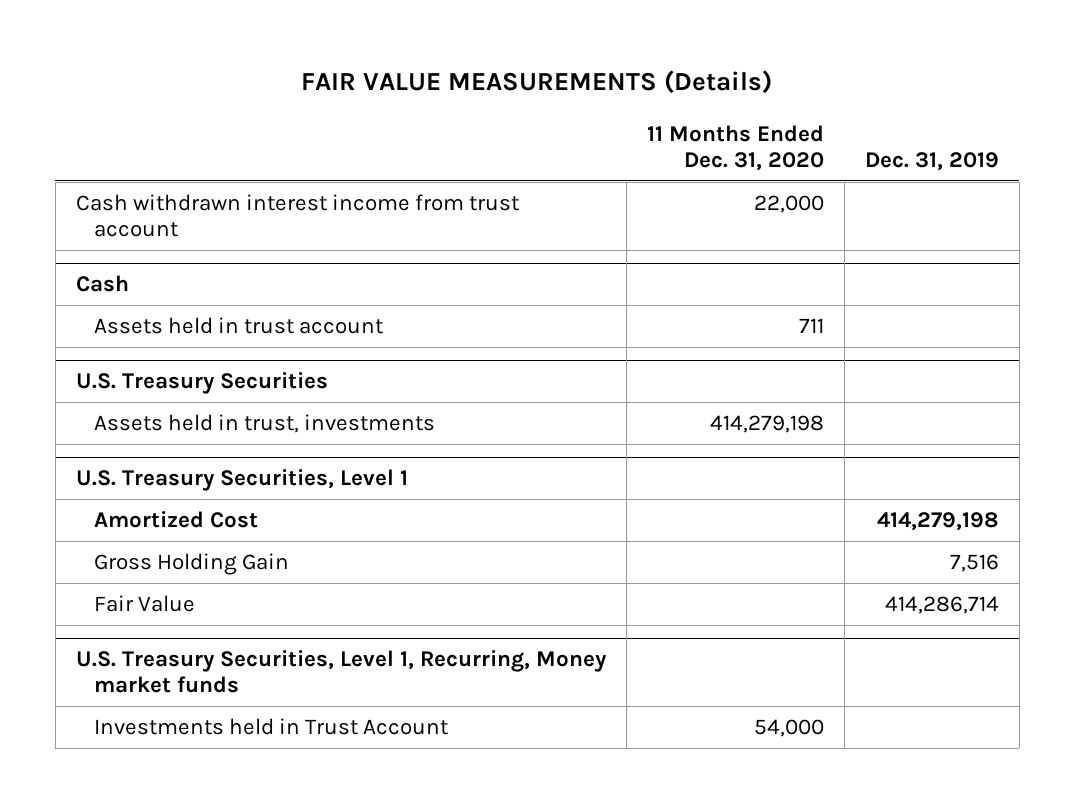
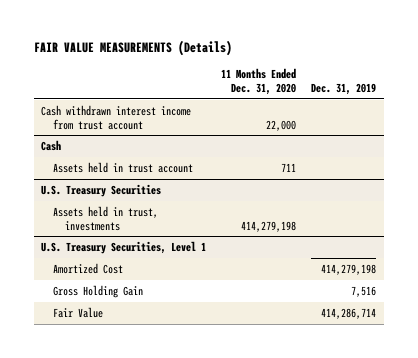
[75,650,607,694] U.S. Treasury Securities, Level 1, Recurring, Money market funds -> none
[94,718,449,736] Investments held in Trust Account -> none

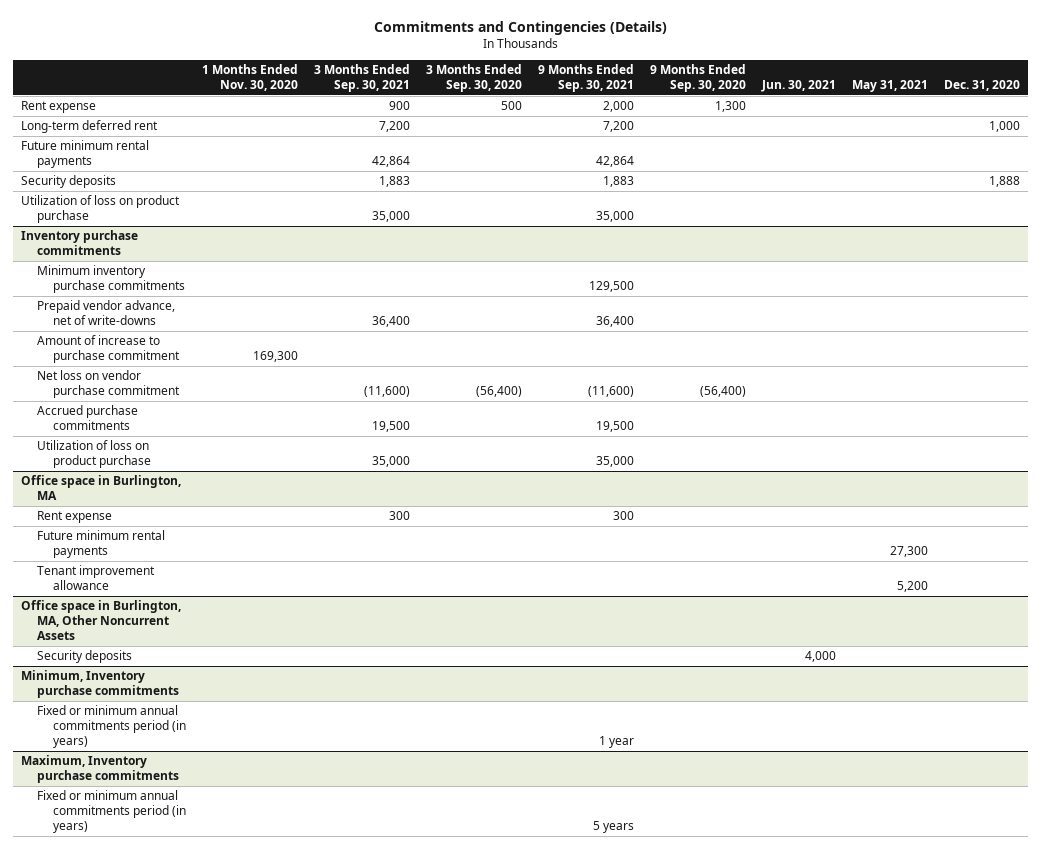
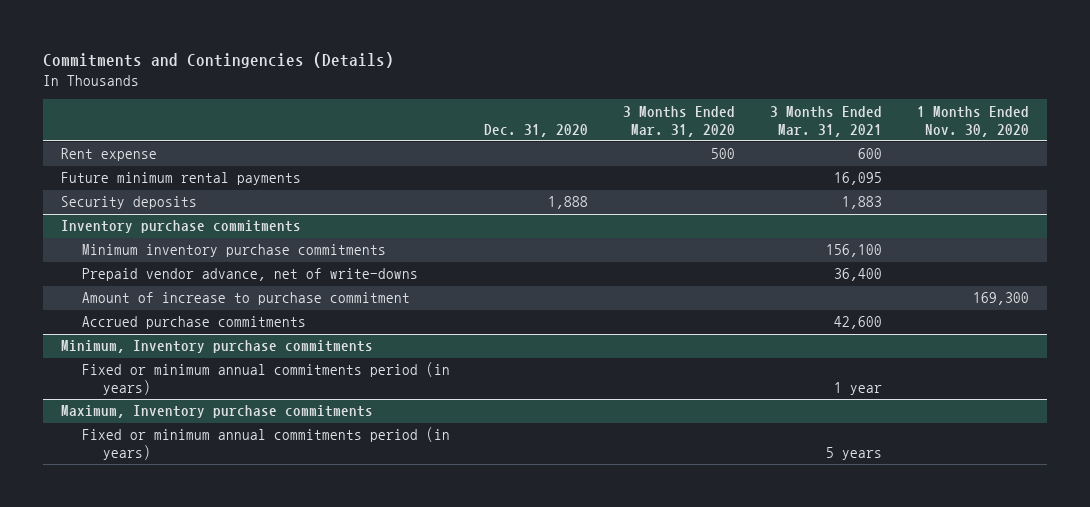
[313,64,410,93] 3 Months Ended Sep. 30, 2021 -> none
[426,64,523,93] 3 Months Ended Sep. 30, 2020 -> none
[538,64,635,93] 9 Months Ended Sep. 30, 2021 -> none
[650,64,747,93] 9 Months Ended Sep. 30, 2020 -> none
[761,80,837,93] Jun. 30, 2021 -> none
[852,80,929,93] May 31, 2021 -> none
none -> [623,105,736,137] 3 Months Ended Mar. 31, 2020
none -> [770,105,883,137] 3 Months Ended Mar. 31, 2021
[20,120,158,134] Long-term deferred rent -> none
[20,195,180,224] Utilization of loss on product purchase -> none
[36,370,180,399] Net loss on vendor purchase commitment -> none
[36,440,151,469] Utilization of loss on product purchase -> none
[20,475,181,501] Office space in Burlington, MA -> none
[36,511,112,524] Rent expense -> none
[36,530,165,559] Future minimum rental payments -> none
[36,565,155,591] Tenant improvement allowance -> none
[20,600,181,640] Office space in Burlington, MA, Other Noncurrent Assets -> none
[36,650,132,664] Security deposits -> none

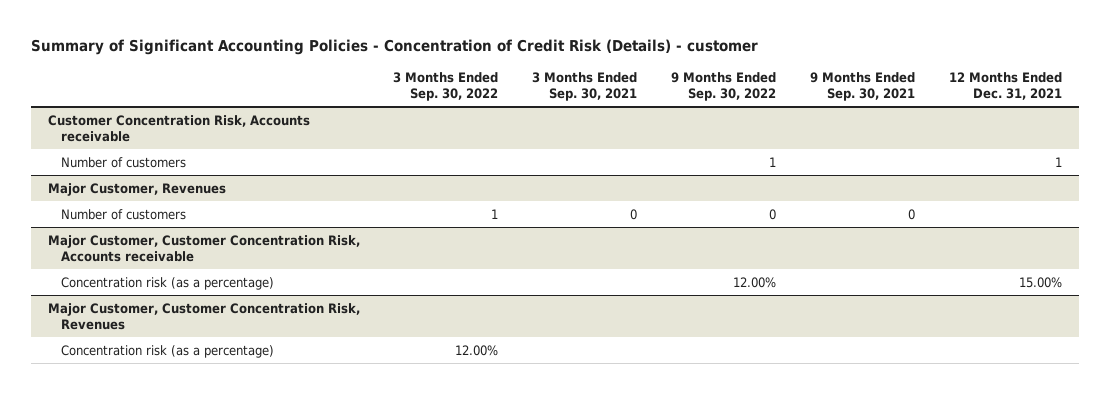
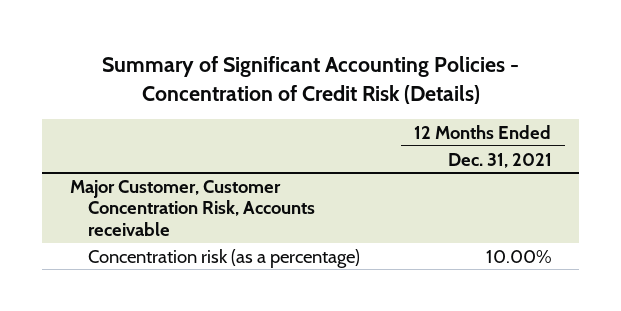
[30,39,758,56] Summary of Significant Accounting Policies - Concentration of Credit Risk (Details) - customer -> [101,55,519,104] Summary of Significant Accounting Policies - Concentration of Credit Risk (Details)
[393,71,499,101] 3 Months Ended Sep. 30, 2022 -> none
[532,71,638,101] 3 Months Ended Sep. 30, 2021 -> none
[671,71,777,101] 9 Months Ended Sep. 30, 2022 -> none
[810,71,916,101] 9 Months Ended Sep. 30, 2021 -> none
[47,114,310,142] Customer Concentration Risk, Accounts receivable -> none
[61,156,187,168] Number of customers -> none
[47,182,226,196] Major Customer, Revenues -> none
[61,208,187,220] Number of customers -> none
[47,302,360,330] Major Customer, Customer Concentration Risk, Revenues -> none
[61,344,275,358] Concentration risk (as a percentage) -> none
[1019,276,1063,288] 15.00% -> [485,249,552,263] 10.00%

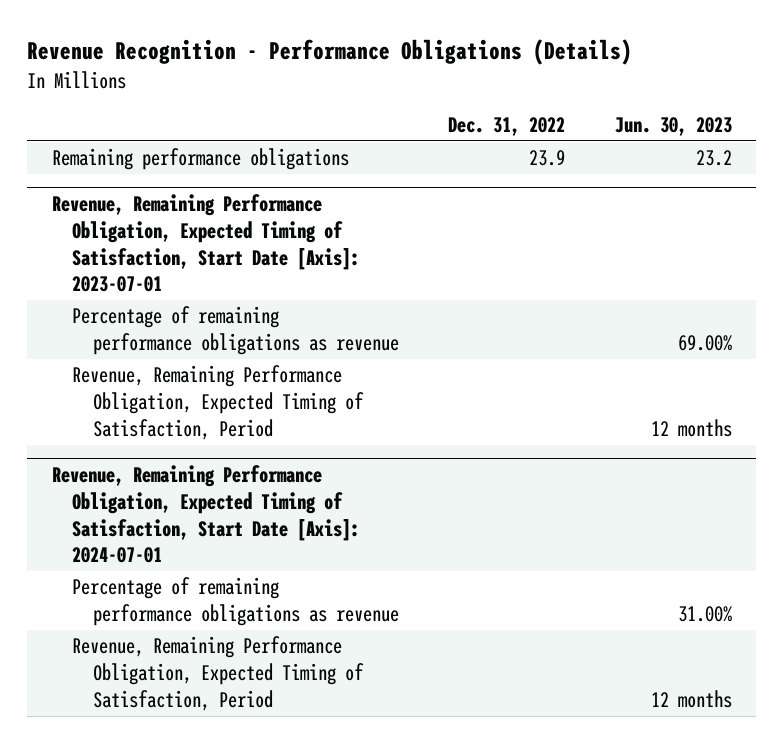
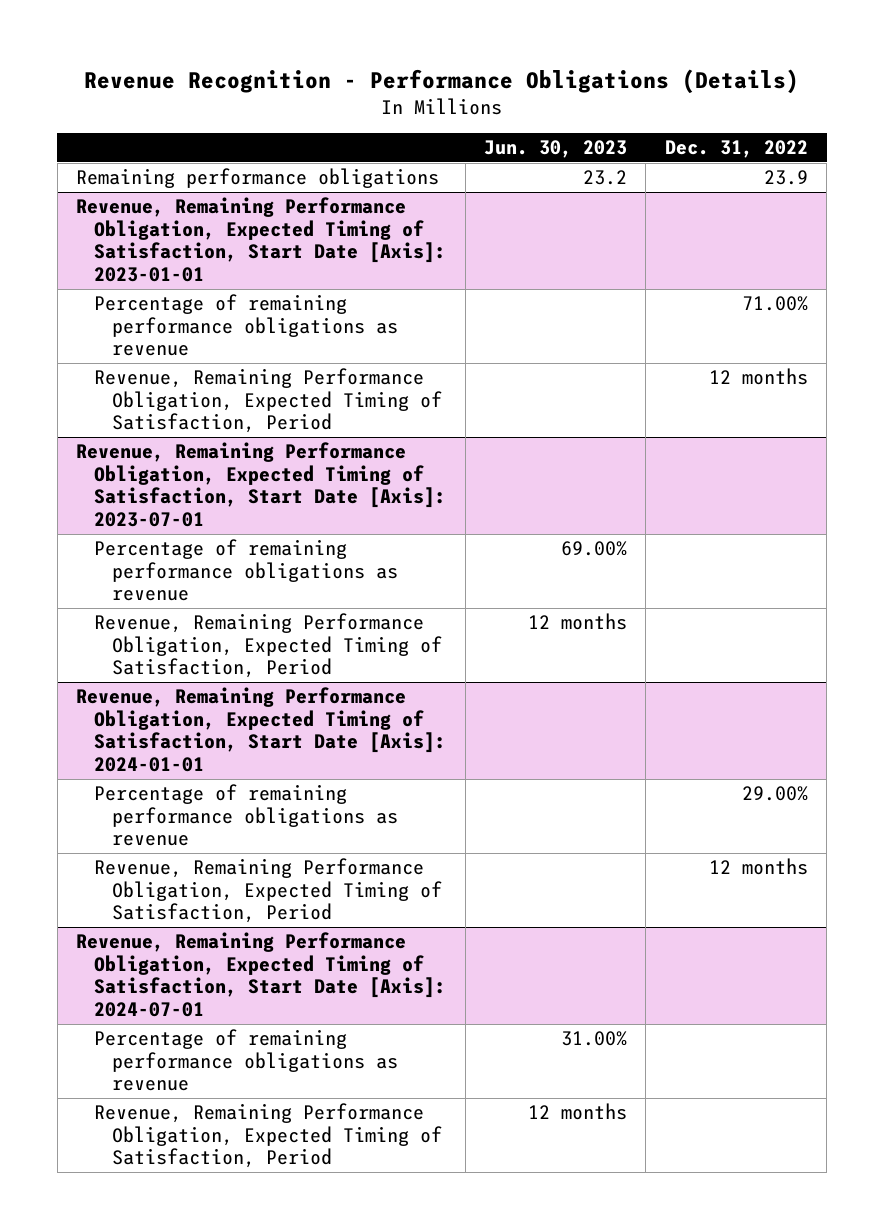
none -> [76,197,447,283] Revenue, Remaining Performance Obligation, Expected Timing of Satisfaction, Start Date [Axis]: 2023-01-01
none -> [94,294,398,357] Percentage of remaining performance obligations as revenue
none -> [94,368,442,434] Revenue, Remaining Performance Obligation, Expected Timing of Satisfaction, Period
none -> [76,687,447,773] Revenue, Remaining Performance Obligation, Expected Timing of Satisfaction, Start Date [Axis]: 2024-01-01
none -> [94,784,398,847] Percentage of remaining performance obligations as revenue
none -> [94,858,442,924] Revenue, Remaining Performance Obligation, Expected Timing of Satisfaction, Period

